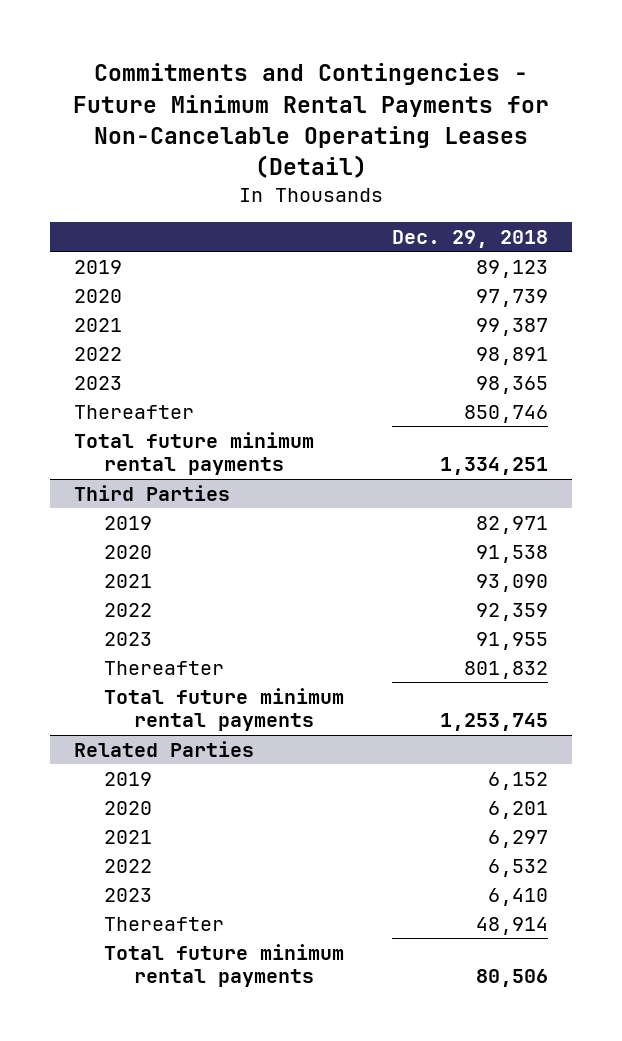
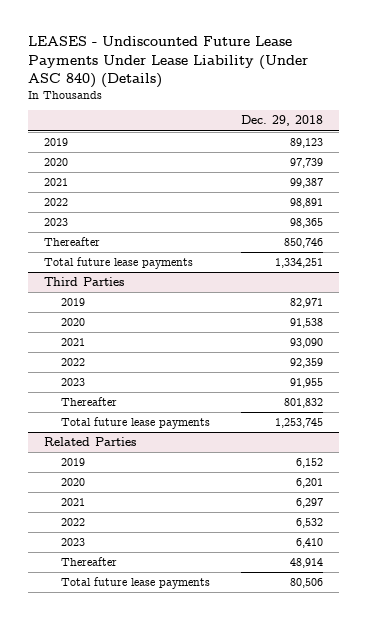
[72,63,549,178] Commitments and Contingencies - Future Minimum Rental Payments for Non-Cancelable Operating Leases (Detail) -> [28,36,309,88] LEASES - Undiscounted Future Lease Payments Under Lease Liability (Under ASC 840) (Details)
[74,432,315,476] Total future minimum rental payments -> [43,257,193,270] Total future lease payments
[103,688,344,732] Total future minimum rental payments -> [60,417,210,430] Total future lease payments
[103,944,344,988] Total future minimum rental payments -> [60,577,210,590] Total future lease payments

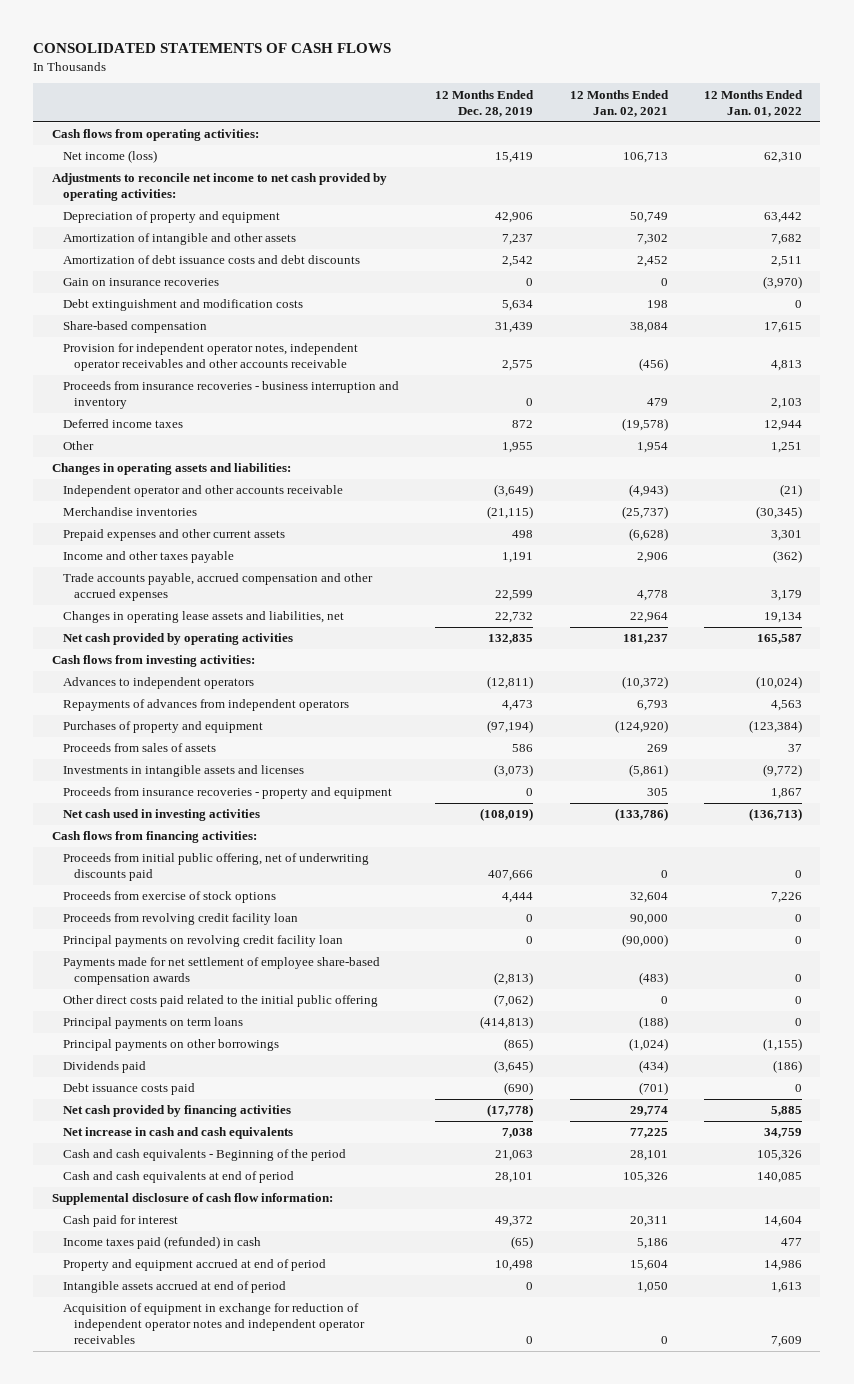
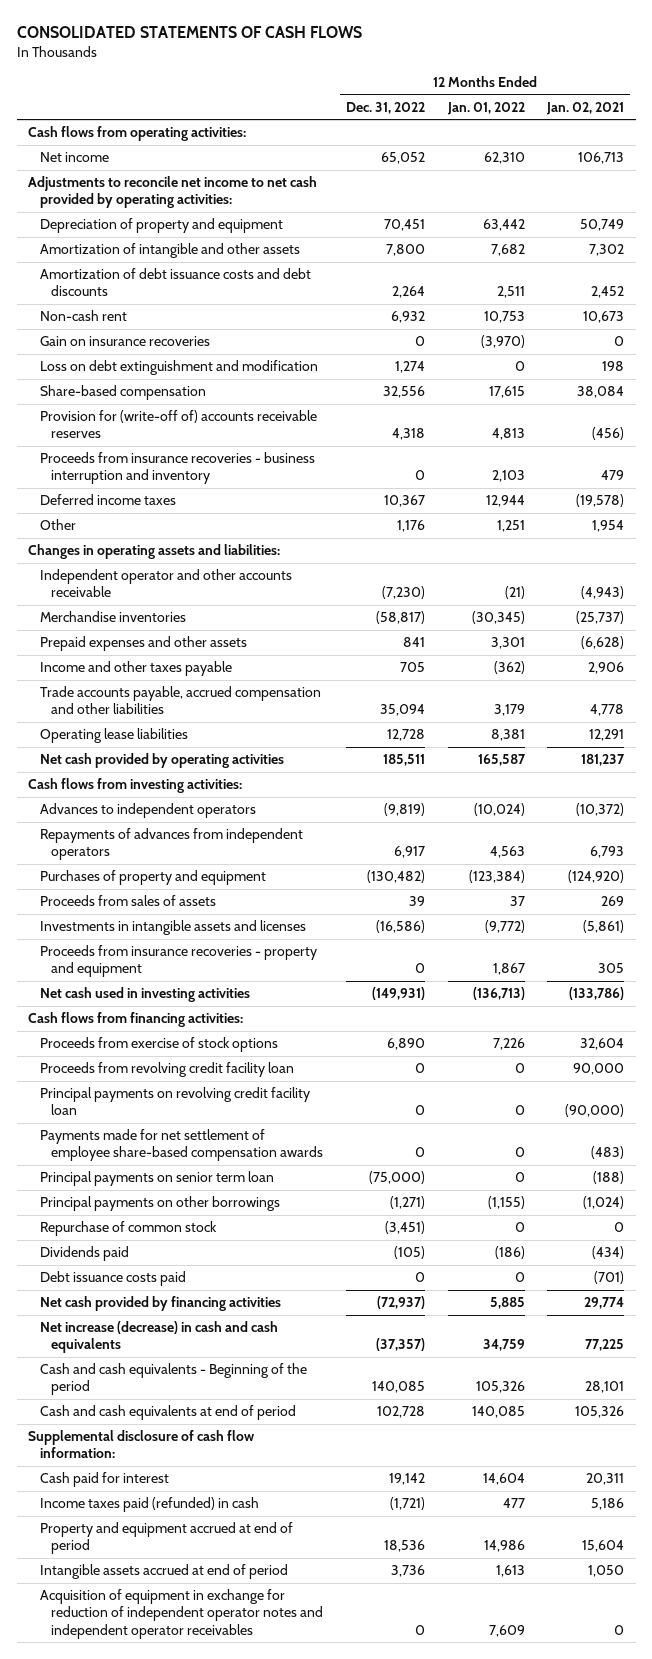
[435,89,535,117] 12 Months Ended Dec. 28, 2019 -> none
none -> [345,101,425,114] Dec. 31, 2022
[62,150,157,164] Net income (loss) -> [39,152,109,163] Net income
none -> [39,310,127,322] Non-cash rent
[62,299,303,312] Debt extinguishment and modification costs -> [39,360,318,376] Loss on debt extinguishment and modification
[62,343,358,372] Provision for independent operator notes, independent operator receivables and other accounts receivable -> [39,410,317,439] Provision for (write-off of) accounts receivable reserves
[62,529,285,542] Prepaid expenses and other current assets -> [39,636,247,652] Prepaid expenses and other assets
[62,611,344,624] Changes in operating lease assets and liabilities, net -> none
[62,573,373,602] Trade accounts payable, accrued compensation and other accrued expenses -> [39,686,321,715] Trade accounts payable, accrued compensation and other liabilities
none -> [39,728,188,744] Operating lease liabilities
[62,853,369,882] Proceeds from initial public offering, net of underwriting discounts paid -> none
[62,995,378,1008] Other direct costs paid related to the initial public offering -> none
[62,1017,243,1030] Principal payments on term loans -> [39,1171,274,1187] Principal payments on senior term loan
none -> [39,1221,217,1237] Repurchase of common stock
[62,1127,293,1140] Net increase in cash and cash equivalents -> [39,1321,278,1354] Net increase (decrease) in cash and cash equivalents

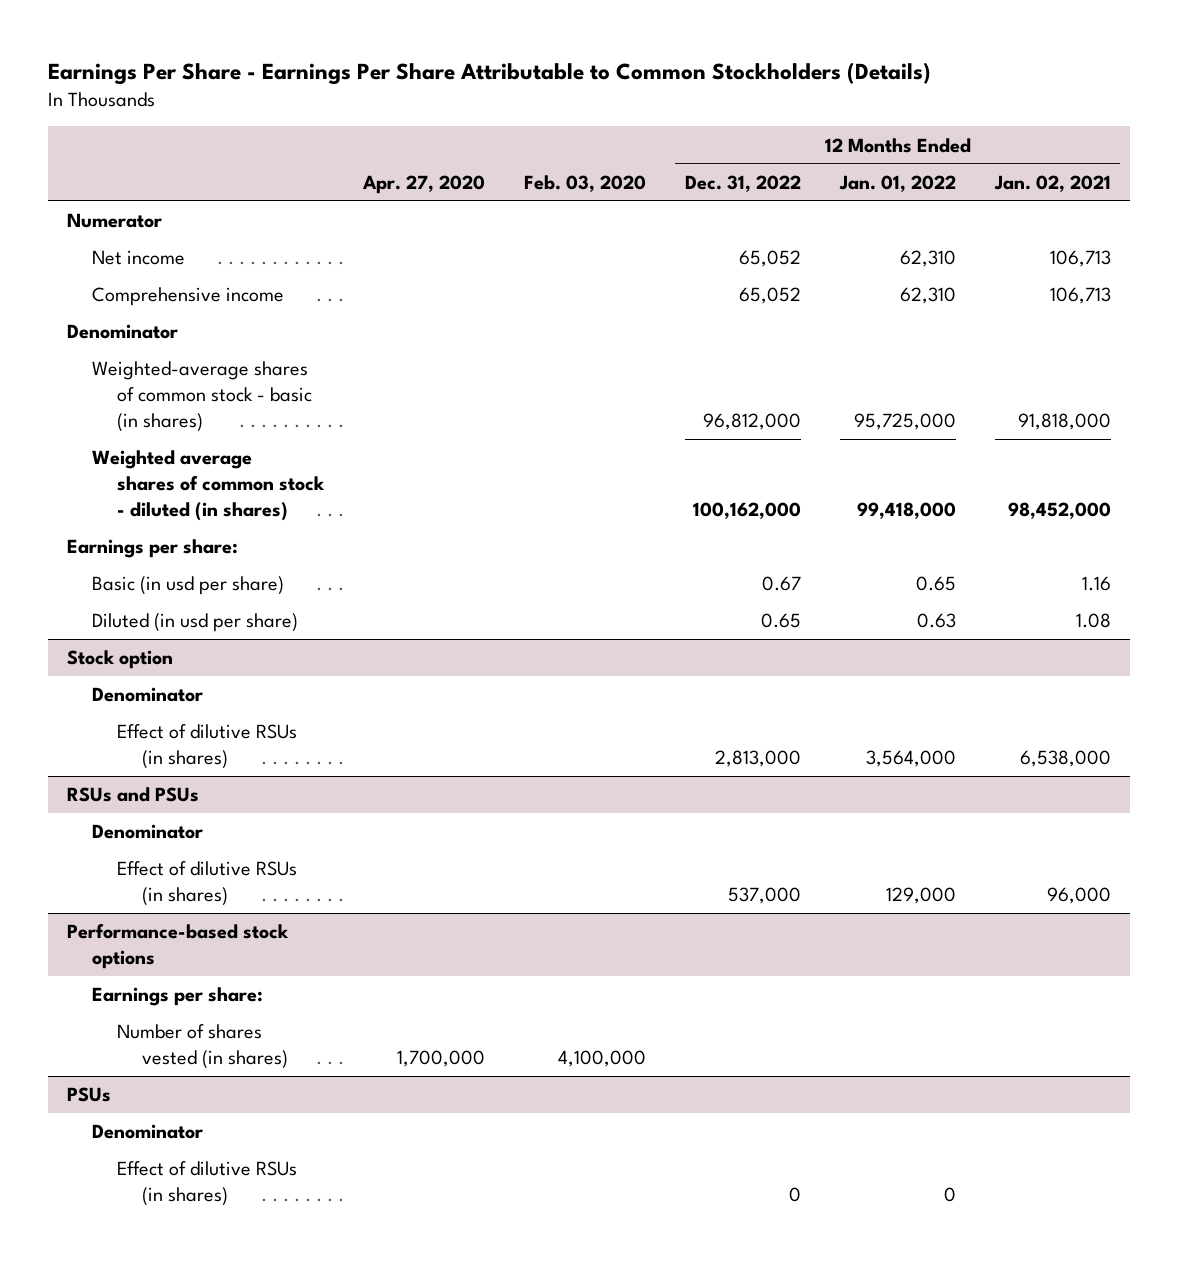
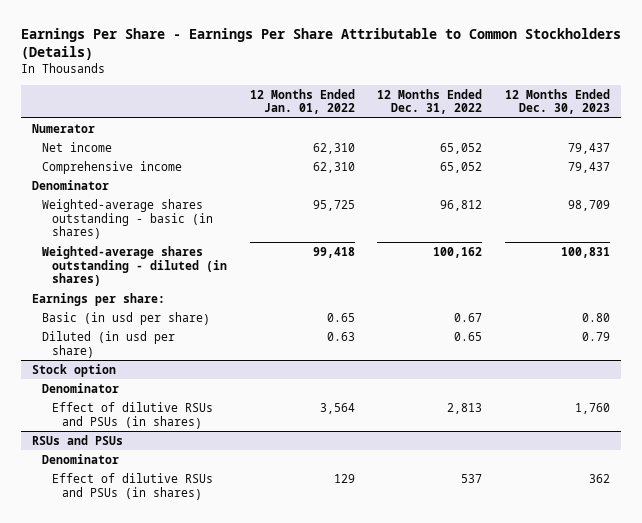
[362,174,486,194] Apr. 27, 2020 -> none
[524,174,647,192] Feb. 03, 2020 -> none
[993,174,1111,192] Jan. 02, 2021 -> none
none -> [504,88,610,115] 12 Months Ended Dec. 30, 2023
[92,361,313,433] Weighted-average shares of common stock - basic (in shares) -> [42,198,214,240] Weighted-average shares outstanding - basic (in shares)
[702,413,801,431] 96,812,000 -> [440,199,483,211] 96,812
[853,413,956,431] 95,725,000 -> [312,199,355,211] 95,725
[92,450,326,522] Weighted average shares of common stock - diluted (in shares) -> [42,245,228,287] Weighted-average shares outstanding - diluted (in shares)
[692,502,801,520] 100,162,000 -> [433,246,483,258] 100,162
[856,502,956,520] 99,418,000 -> [312,246,355,258] 99,418
[117,724,298,770] Effect of dilutive RSUs (in shares) -> [52,401,214,429] Effect of dilutive RSUs and PSUs (in shares)
[714,750,801,768] 2,813,000 -> [447,402,483,414] 2,813
[865,750,956,768] 3,564,000 -> [319,402,355,414] 3,564
[67,924,290,970] Performance-based stock options -> none
[92,987,264,1007] Earnings per share: -> none
[117,1024,289,1070] Number of shares vested (in shares) -> none
[67,1087,112,1103] PSUs -> none
[92,1124,204,1140] Denominator -> none
[117,1161,298,1207] Effect of dilutive RSUs (in shares) -> none
[117,861,298,907] Effect of dilutive RSUs (in shares) -> [52,472,214,500] Effect of dilutive RSUs and PSUs (in shares)
[727,887,801,905] 537,000 -> [461,473,483,483] 537
[885,887,956,905] 129,000 -> [333,473,355,483] 129

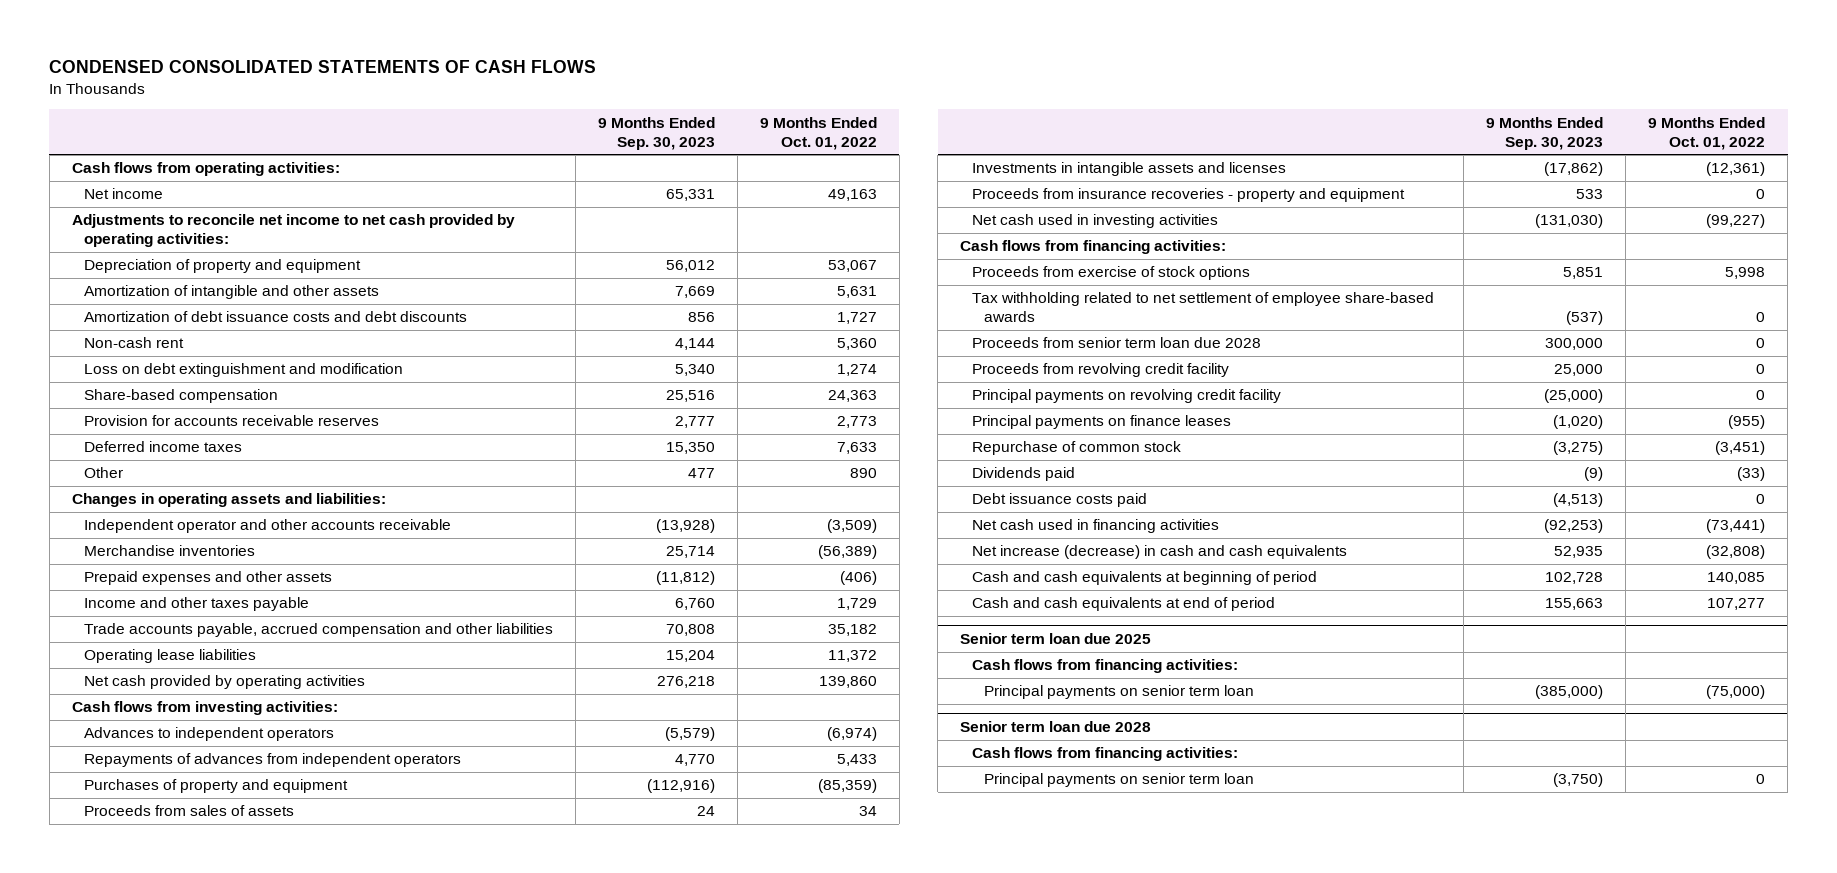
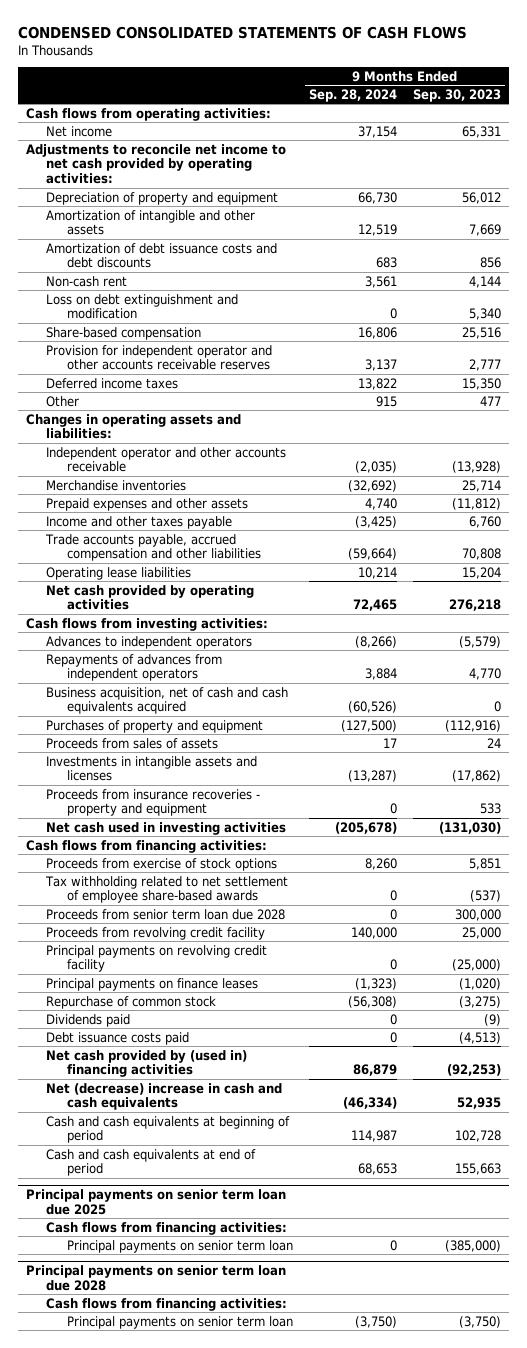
[759,116,877,150] 9 Months Ended Oct. 01, 2022 -> none
none -> [308,88,397,102] Sep. 28, 2024
[83,415,379,427] Provision for accounts receivable reserves -> [46,344,273,371] Provision for independent operator and other accounts receivable reserves
none -> [46,686,289,715] Business acquisition, net of cash and cash equivalents acquired
[972,519,1220,534] Net cash used in financing activities -> [46,1049,248,1078] Net cash provided by (used in) financing activities
[972,545,1348,560] Net increase (decrease) in cash and cash equivalents -> [46,1082,283,1111] Net (decrease) increase in cash and cash equivalents
[960,632,1152,644] Senior term loan due 2025 -> [26,1188,287,1215] Principal payments on senior term loan due 2025
[960,720,1152,732] Senior term loan due 2028 -> [26,1264,287,1291] Principal payments on senior term loan due 2028

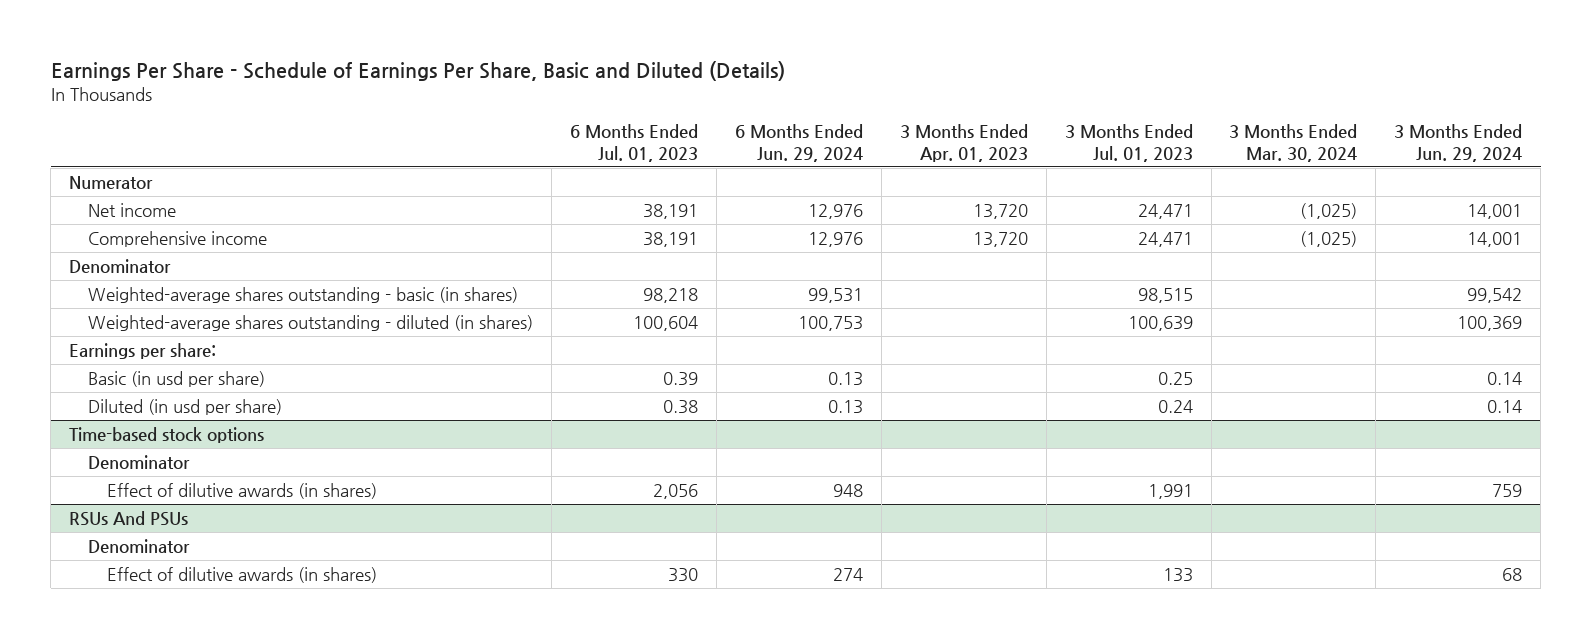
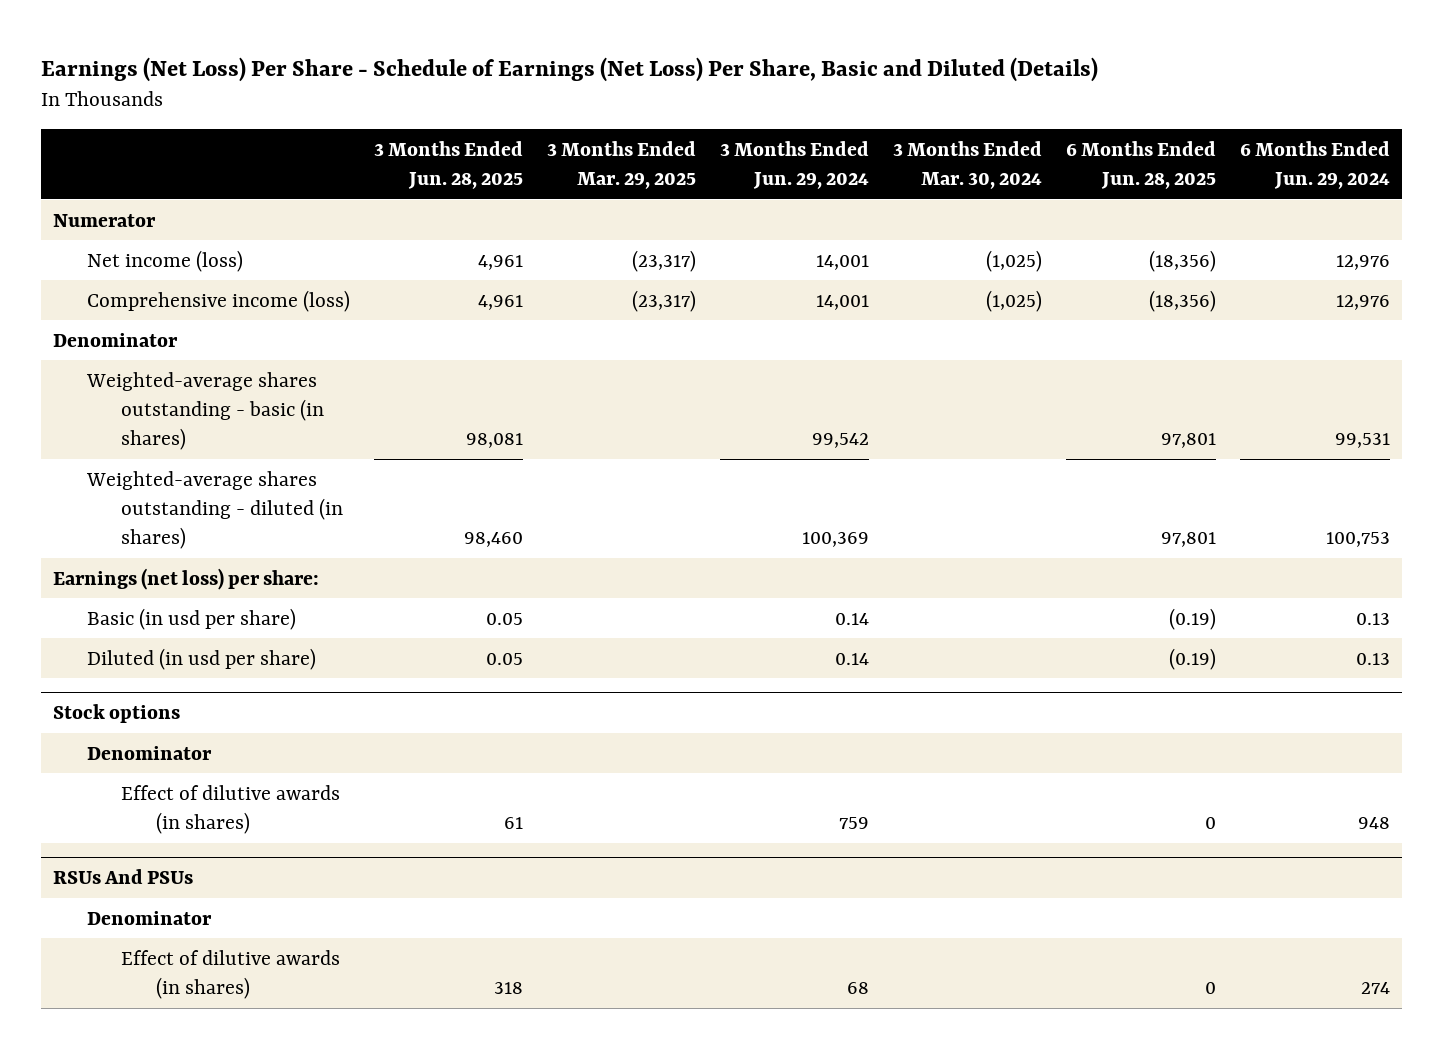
[50,61,785,82] Earnings Per Share - Schedule of Earnings Per Share, Basic and Diluted (Details) -> [40,56,1098,82] Earnings (Net Loss) Per Share - Schedule of Earnings (Net Loss) Per Share, Basic and Diluted (Details)
[569,124,698,162] 6 Months Ended Jul. 01, 2023 -> none
[899,124,1028,162] 3 Months Ended Apr. 01, 2023 -> none
[1064,124,1193,162] 3 Months Ended Jul. 01, 2023 -> none
none -> [374,140,524,189] 3 Months Ended Jun. 28, 2025
none -> [547,140,697,189] 3 Months Ended Mar. 29, 2025
none -> [1066,140,1217,189] 6 Months Ended Jun. 28, 2025
[87,202,176,217] Net income -> [87,249,244,272] Net income (loss)
[87,230,267,247] Comprehensive income -> [87,289,351,312] Comprehensive income (loss)
[69,342,217,359] Earnings per share: -> [52,567,319,590] Earnings (net loss) per share:
[69,426,265,443] Time-based stock options -> [52,704,180,724] Stock options

